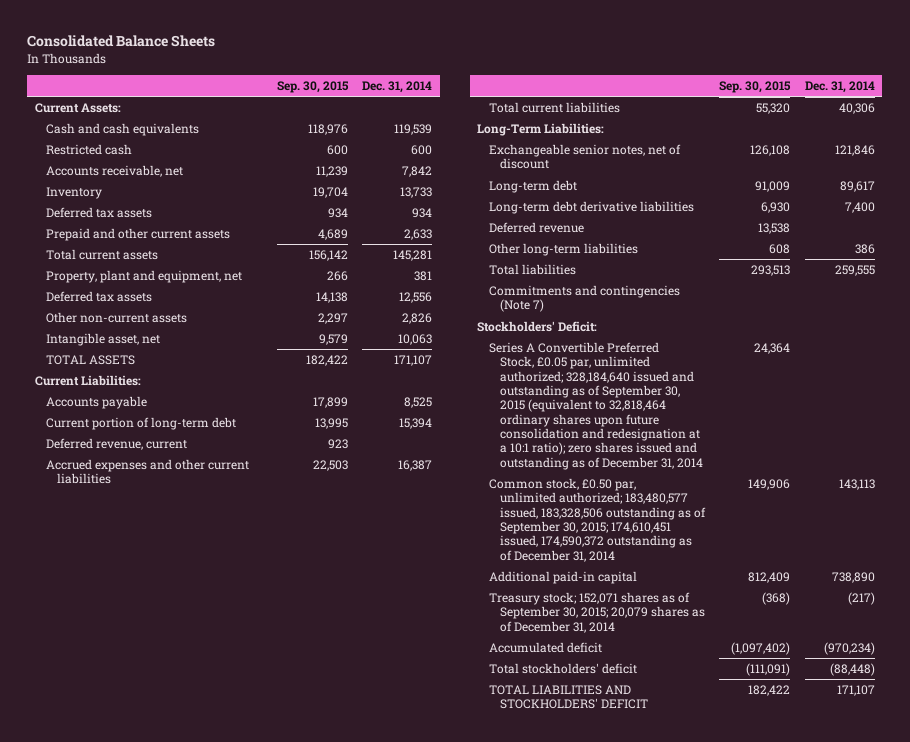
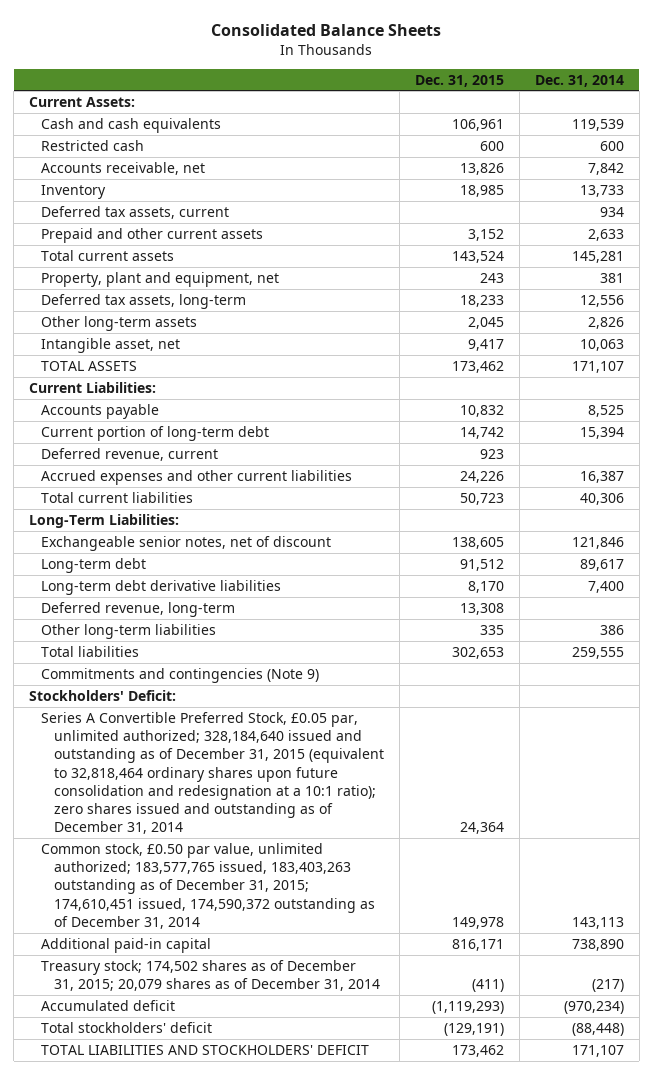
[276,81,349,94] Sep. 30, 2015 -> none
none -> [414,74,504,87] Dec. 31, 2015
[45,207,152,219] Deferred tax assets -> [41,206,230,220] Deferred tax assets, current
[45,291,152,303] Deferred tax assets -> [41,294,247,310] Deferred tax assets, long-term
[45,312,187,324] Other non-current assets -> [41,316,198,332] Other long-term assets
[488,222,584,234] Deferred revenue -> [41,602,236,618] Deferred revenue, long-term
[488,285,680,313] Commitments and contingencies (Note 7) -> [41,668,320,684] Commitments and contingencies (Note 9)
[488,342,703,470] Series A Convertible Preferred Stock, £0.05 par, unlimited authorized; 328,184,640 issued and outstanding as of September 30, 2015 (equivalent to 32,818,464 ordinary shares upon future consolidation and redesignation at a 10:1 ratio); zero shares issued and outstanding as of December 31, 2014 -> [41,712,384,835] Series A Convertible Preferred Stock, £0.05 par, unlimited authorized; 328,184,640 issued and outstanding as of December 31, 2015 (equivalent to 32,818,464 ordinary shares upon future consolidation and redesignation at a 10:1 ratio); zero shares issued and outstanding as of December 31, 2014
[488,478,706,562] Common stock, £0.50 par, unlimited authorized; 183,480,577 issued, 183,328,506 outstanding as of September 30, 2015; 174,610,451 issued, 174,590,372 outstanding as of December 31, 2014 -> [41,843,375,929] Common stock, £0.50 par value, unlimited authorized; 183,577,765 issued, 183,403,263 outstanding as of December 31, 2015; 174,610,451 issued, 174,590,372 outstanding as of December 31, 2014
[488,592,705,633] Treasury stock; 152,071 shares as of September 30, 2015; 20,079 shares as of December 31, 2014 -> [41,960,380,992] Treasury stock; 174,502 shares as of December 31, 2015; 20,079 shares as of December 31, 2014

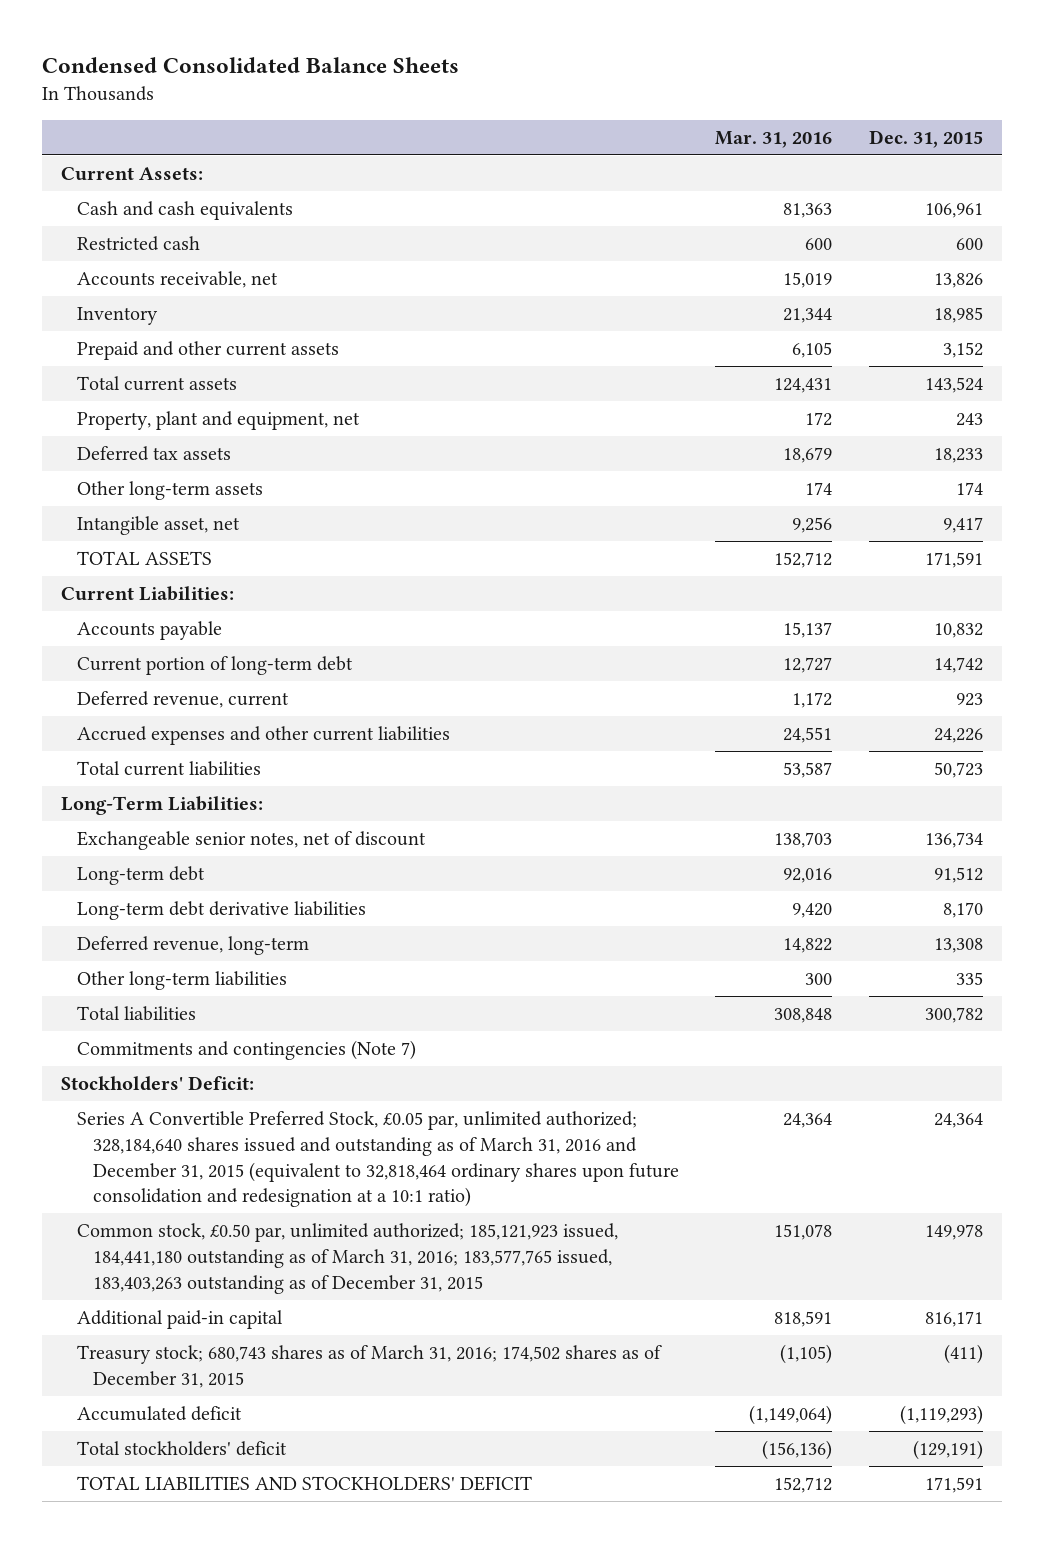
[211,23,442,36] Consolidated Balance Sheets -> [42,57,460,74] Condensed Consolidated Balance Sheets
[534,74,624,87] Dec. 31, 2014 -> none
none -> [715,130,833,148] Mar. 31, 2016
[41,206,230,220] Deferred tax assets, current -> none
[41,294,247,310] Deferred tax assets, long-term -> [76,445,231,461] Deferred tax assets
[467,317,504,330] 2,045 -> [956,481,984,495] 174
[451,361,504,374] 173,462 -> [925,551,984,568] 171,591
[451,537,504,550] 138,605 -> [925,831,984,848] 136,734
[451,647,504,660] 302,653 -> [925,1006,984,1023] 300,782
[41,668,320,684] Commitments and contingencies (Note 9) -> [76,1039,416,1060] Commitments and contingencies (Note 7)
[41,712,384,835] Series A Convertible Preferred Stock, £0.05 par, unlimited authorized; 328,184,640 issued and outstanding as of December 31, 2015 (equivalent to 32,818,464 ordinary shares upon future consolidation and redesignation at a 10:1 ratio); zero shares issued and outstanding as of December 31, 2014 -> [76,1110,679,1208] Series A Convertible Preferred Stock, £0.05 par, unlimited authorized; 328,184,640 shares issued and outstanding as of March 31, 2016 and December 31, 2015 (equivalent to 32,818,464 ordinary shares upon future consolidation and redesignation at a 10:1 ratio)
[41,843,375,929] Common stock, £0.50 par value, unlimited authorized; 183,577,765 issued, 183,403,263 outstanding as of December 31, 2015; 174,610,451 issued, 174,590,372 outstanding as of December 31, 2014 -> [76,1222,618,1294] Common stock, £0.50 par, unlimited authorized; 185,121,923 issued, 184,441,180 outstanding as of March 31, 2016; 183,577,765 issued, 183,403,263 outstanding as of December 31, 2015
[41,960,380,992] Treasury stock; 174,502 shares as of December 31, 2015; 20,079 shares as of December 31, 2014 -> [76,1344,662,1388] Treasury stock; 680,743 shares as of March 31, 2016; 174,502 shares as of December 31, 2015
[451,1045,504,1058] 173,462 -> [925,1476,984,1493] 171,591

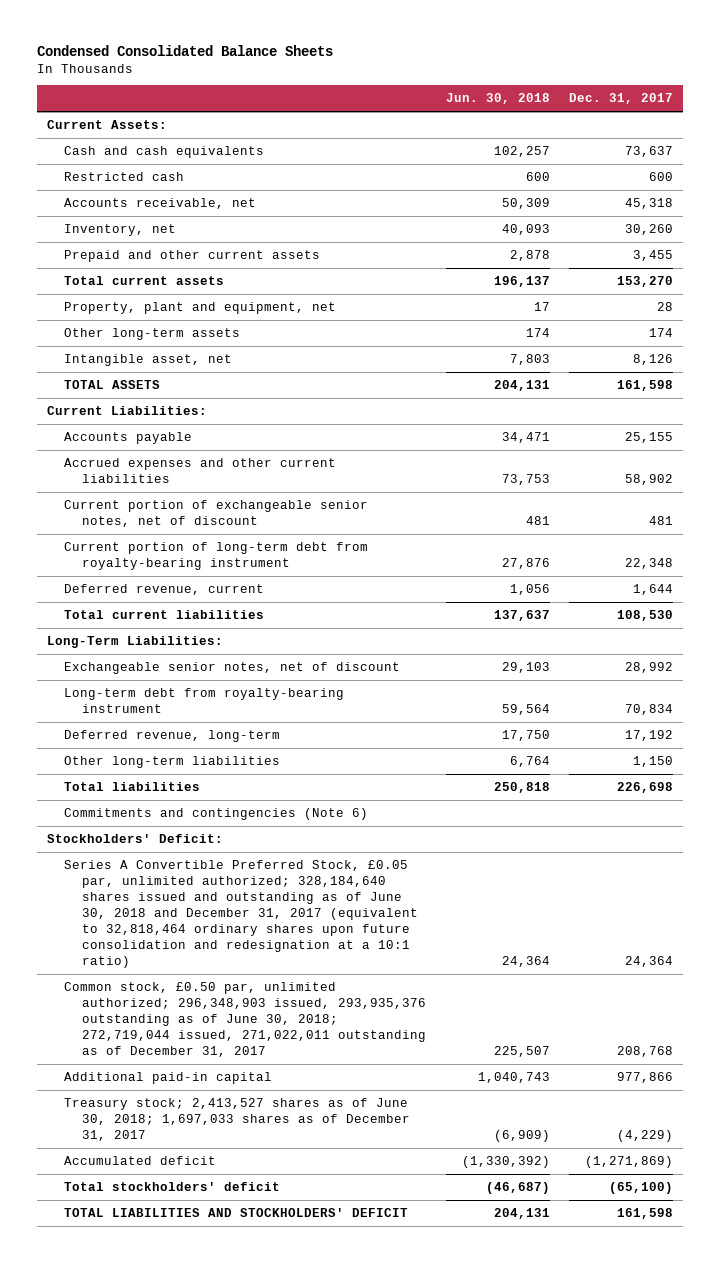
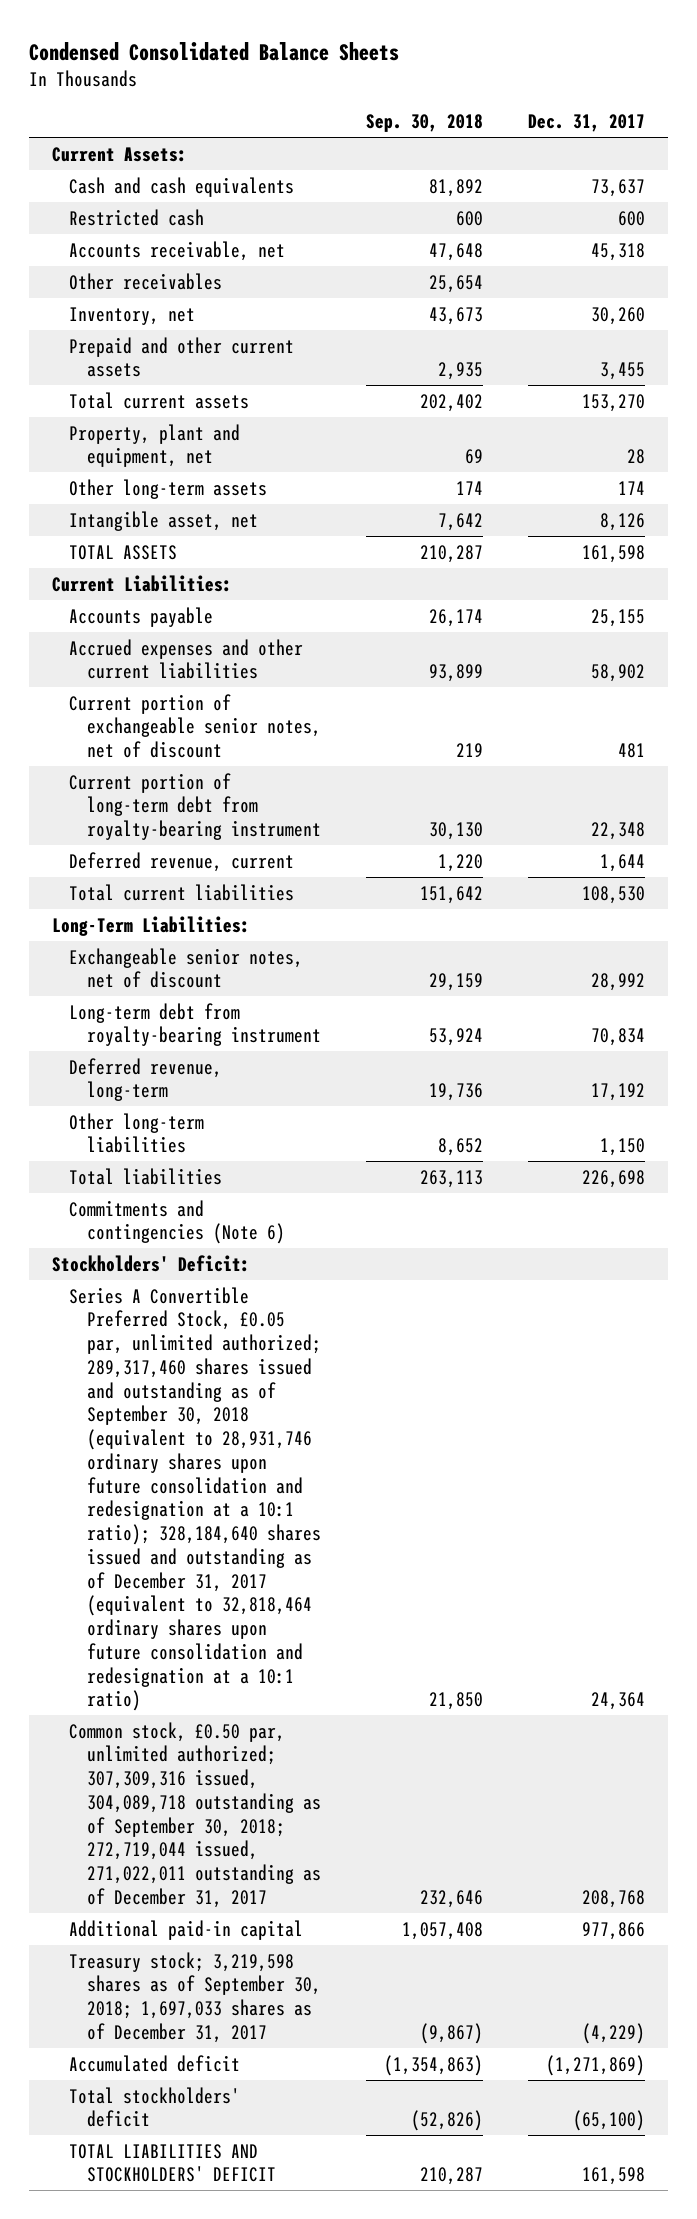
[445,93,550,105] Jun. 30, 2018 -> none
none -> [366,114,484,133] Sep. 30, 2018
none -> [69,272,223,290] Other receivables
[64,859,418,968] Series A Convertible Preferred Stock, £0.05 par, unlimited authorized; 328,184,640 shares issued and outstanding as of June 30, 2018 and December 31, 2017 (equivalent to 32,818,464 ordinary shares upon future consolidation and redesignation at a 10:1 ratio) -> [69,1286,322,1712] Series A Convertible Preferred Stock, £0.05 par, unlimited authorized; 289,317,460 shares issued and outstanding as of September 30, 2018 (equivalent to 28,931,746 ordinary shares upon future consolidation and redesignation at a 10:1 ratio); 328,184,640 shares issued and outstanding as of December 31, 2017 (equivalent to 32,818,464 ordinary shares upon future consolidation and redesignation at a 10:1 ratio)
[64,981,426,1057] Common stock, £0.50 par, unlimited authorized; 296,348,903 issued, 293,935,376 outstanding as of June 30, 2018; 272,719,044 issued, 271,022,011 outstanding as of December 31, 2017 -> [69,1721,322,1908] Common stock, £0.50 par, unlimited authorized; 307,309,316 issued, 304,089,718 outstanding as of September 30, 2018; 272,719,044 issued, 271,022,011 outstanding as of December 31, 2017
[64,1097,410,1141] Treasury stock; 2,413,527 shares as of June 30, 2018; 1,697,033 shares as of December 31, 2017 -> [69,1951,322,2043] Treasury stock; 3,219,598 shares as of September 30, 2018; 1,697,033 shares as of December 31, 2017

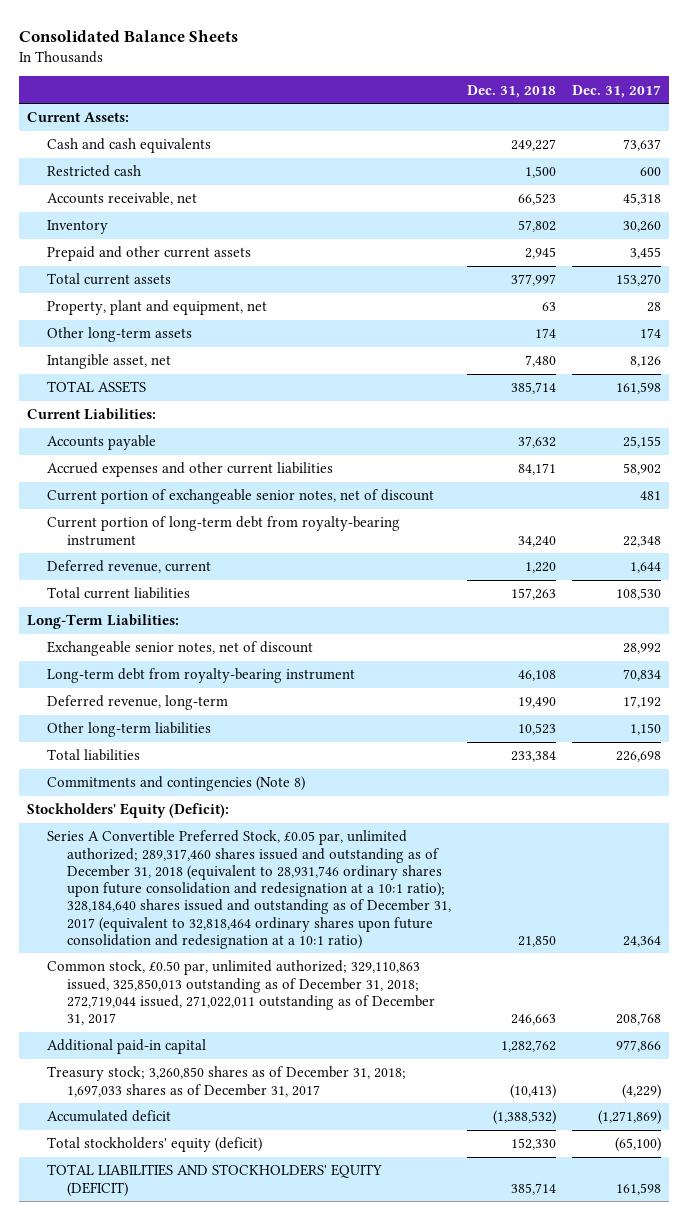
[29,41,400,61] Condensed Consolidated Balance Sheets -> [18,29,238,42] Consolidated Balance Sheets
[366,114,484,133] Sep. 30, 2018 -> none
none -> [466,84,556,98] Dec. 31, 2018
[69,272,223,290] Other receivables -> none
[69,306,196,325] Inventory, net -> [46,220,108,235] Inventory
[69,1199,286,1245] Commitments and contingencies (Note 6) -> [46,776,305,792] Commitments and contingencies (Note 8)
[51,1254,250,1272] Stockholders' Deficit: -> [26,803,229,819] Stockholders' Equity (Deficit):
[69,1286,322,1712] Series A Convertible Preferred Stock, £0.05 par, unlimited authorized; 289,317,460 shares issued and outstanding as of September 30, 2018 (equivalent to 28,931,746 ordinary shares upon future consolidation and redesignation at a 10:1 ratio); 328,184,640 shares issued and outstanding as of December 31, 2017 (equivalent to 32,818,464 ordinary shares upon future consolidation and redesignation at a 10:1 ratio) -> [46,830,451,949] Series A Convertible Preferred Stock, £0.05 par, unlimited authorized; 289,317,460 shares issued and outstanding as of December 31, 2018 (equivalent to 28,931,746 ordinary shares upon future consolidation and redesignation at a 10:1 ratio); 328,184,640 shares issued and outstanding as of December 31, 2017 (equivalent to 32,818,464 ordinary shares upon future consolidation and redesignation at a 10:1 ratio)
[69,1721,322,1908] Common stock, £0.50 par, unlimited authorized; 307,309,316 issued, 304,089,718 outstanding as of September 30, 2018; 272,719,044 issued, 271,022,011 outstanding as of December 31, 2017 -> [46,960,435,1026] Common stock, £0.50 par, unlimited authorized; 329,110,863 issued, 325,850,013 outstanding as of December 31, 2018; 272,719,044 issued, 271,022,011 outstanding as of December 31, 2017
[69,1951,322,2043] Treasury stock; 3,219,598 shares as of September 30, 2018; 1,697,033 shares as of December 31, 2017 -> [46,1066,406,1097] Treasury stock; 3,260,850 shares as of December 31, 2018; 1,697,033 shares as of December 31, 2017
[69,2086,241,2128] Total stockholders' deficit -> [46,1137,262,1153] Total stockholders' equity (deficit)
[69,2143,277,2183] TOTAL LIABILITIES AND STOCKHOLDERS' DEFICIT -> [46,1164,382,1197] TOTAL LIABILITIES AND STOCKHOLDERS' EQUITY (DEFICIT)

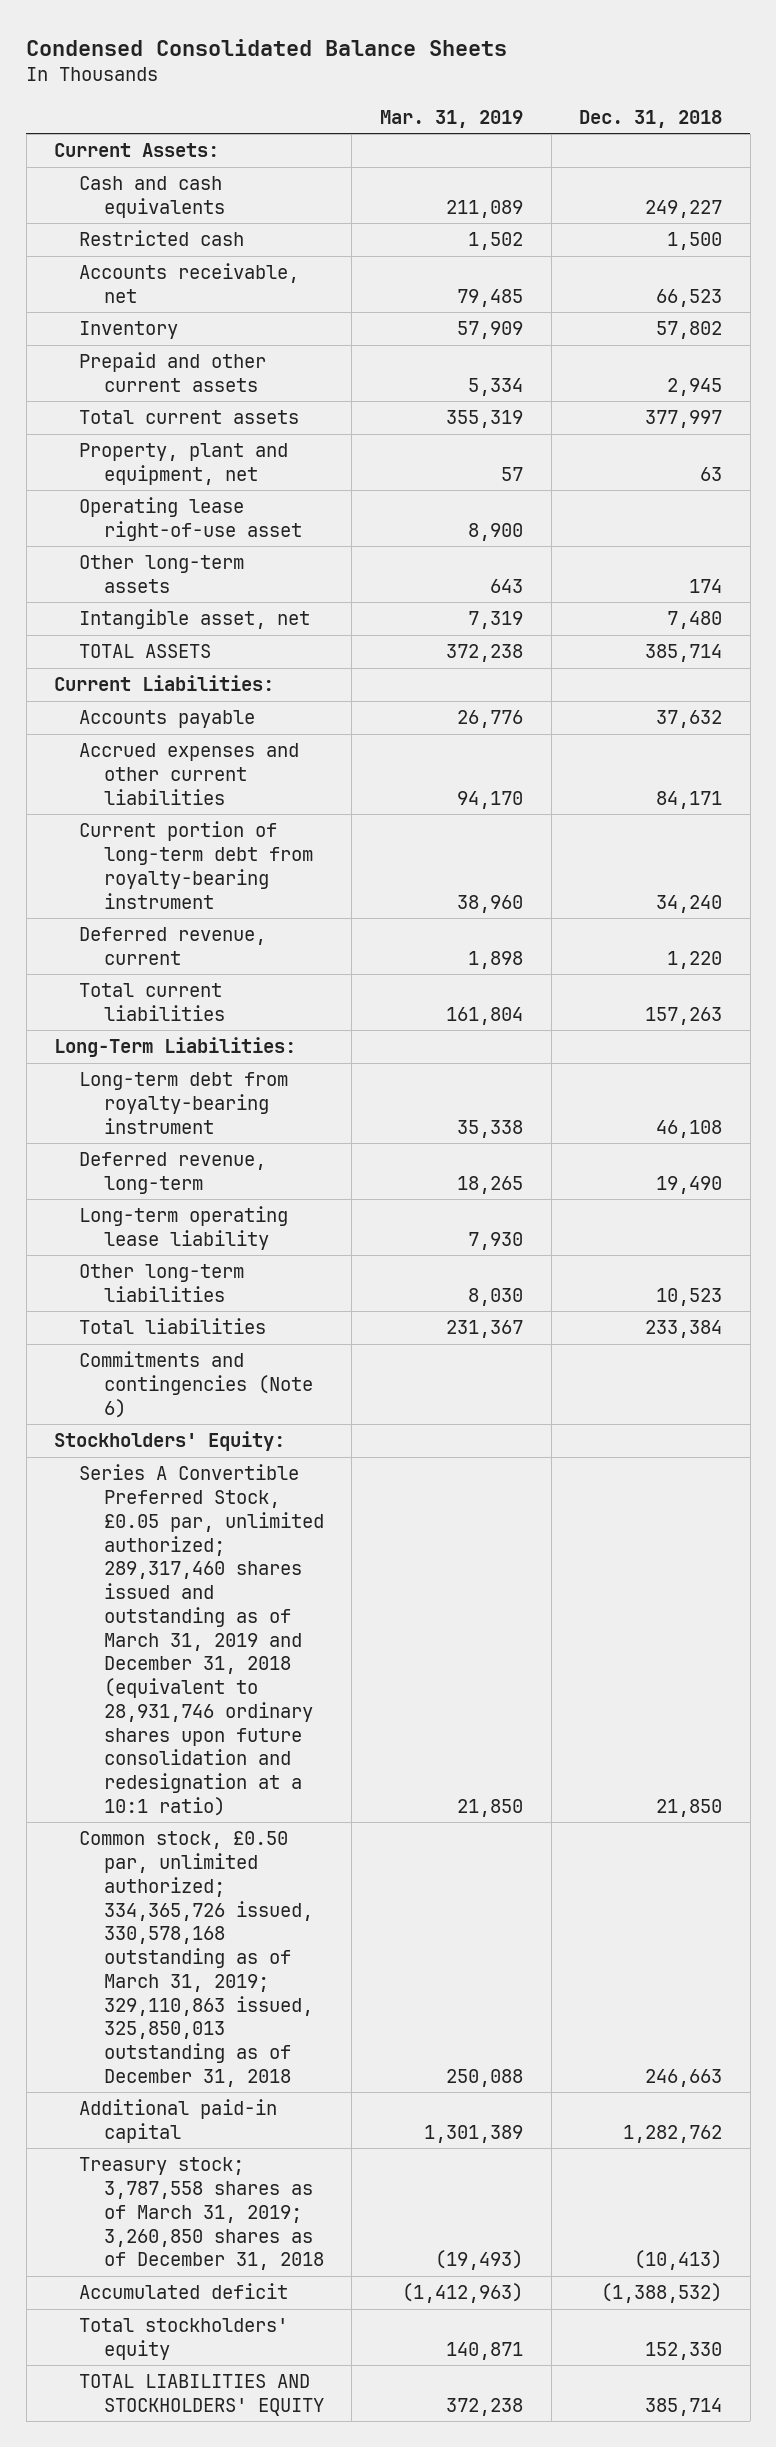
[18,29,238,42] Consolidated Balance Sheets -> [26,38,508,56] Condensed Consolidated Balance Sheets
[572,84,662,98] Dec. 31, 2017 -> none
none -> [379,109,523,128] Mar. 31, 2019
none -> [78,497,302,542] Operating lease right-of-use asset
[46,489,434,505] Current portion of exchangeable senior notes, net of discount -> none
[46,641,313,657] Exchangeable senior notes, net of discount -> none
none -> [78,1206,288,1251] Long-term operating lease liability
[46,776,305,792] Commitments and contingencies (Note 8) -> [78,1351,313,1418] Commitments and contingencies (Note 6)
[26,803,229,819] Stockholders' Equity (Deficit): -> [54,1431,286,1452] Stockholders' Equity:
[46,830,451,949] Series A Convertible Preferred Stock, £0.05 par, unlimited authorized; 289,317,460 shares issued and outstanding as of December 31, 2018 (equivalent to 28,931,746 ordinary shares upon future consolidation and redesignation at a 10:1 ratio); 328,184,640 shares issued and outstanding as of December 31, 2017 (equivalent to 32,818,464 ordinary shares upon future consolidation and redesignation at a 10:1 ratio) -> [78,1464,324,1816] Series A Convertible Preferred Stock, £0.05 par, unlimited authorized; 289,317,460 shares issued and outstanding as of March 31, 2019 and December 31, 2018 (equivalent to 28,931,746 ordinary shares upon future consolidation and redesignation at a 10:1 ratio)
[46,960,435,1026] Common stock, £0.50 par, unlimited authorized; 329,110,863 issued, 325,850,013 outstanding as of December 31, 2018; 272,719,044 issued, 271,022,011 outstanding as of December 31, 2017 -> [78,1831,313,2087] Common stock, £0.50 par, unlimited authorized; 334,365,726 issued, 330,578,168 outstanding as of March 31, 2019; 329,110,863 issued, 325,850,013 outstanding as of December 31, 2018
[46,1066,406,1097] Treasury stock; 3,260,850 shares as of December 31, 2018; 1,697,033 shares as of December 31, 2017 -> [78,2157,324,2271] Treasury stock; 3,787,558 shares as of March 31, 2019; 3,260,850 shares as of December 31, 2018
[46,1137,262,1153] Total stockholders' equity (deficit) -> [78,2318,288,2361] Total stockholders' equity
[46,1164,382,1197] TOTAL LIABILITIES AND STOCKHOLDERS' EQUITY (DEFICIT) -> [78,2374,324,2417] TOTAL LIABILITIES AND STOCKHOLDERS' EQUITY

